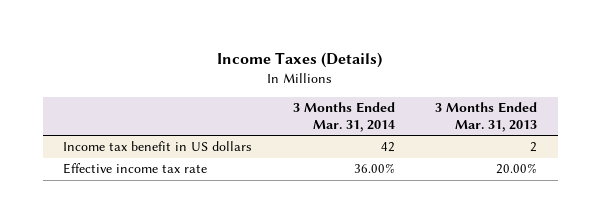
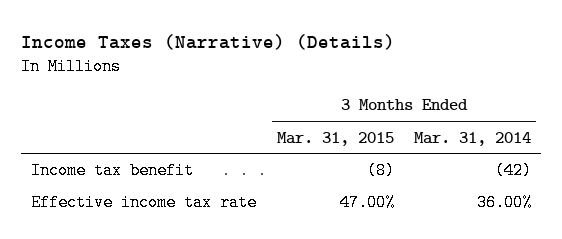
[217,52,383,69] Income Taxes (Details) -> [20,33,395,50] Income Taxes (Narrative) (Details)
[435,102,538,132] 3 Months Ended Mar. 31, 2013 -> none
none -> [276,131,394,146] Mar. 31, 2015
[63,141,253,152] Income tax benefit in US dollars -> [31,162,195,180] Income tax benefit
[380,142,395,153] 42 -> [495,162,533,180] (42)

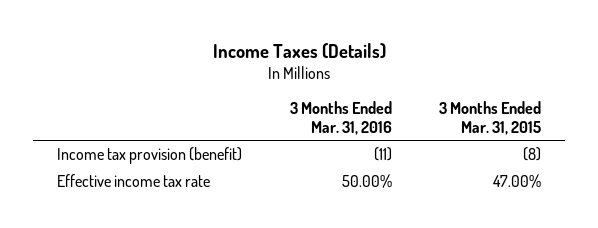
[20,33,395,50] Income Taxes (Narrative) (Details) -> [213,42,387,59] Income Taxes (Details)
[414,131,532,146] Mar. 31, 2014 -> none
none -> [289,101,392,135] 3 Months Ended Mar. 31, 2016
[31,162,195,180] Income tax benefit -> [56,147,242,165] Income tax provision (benefit)

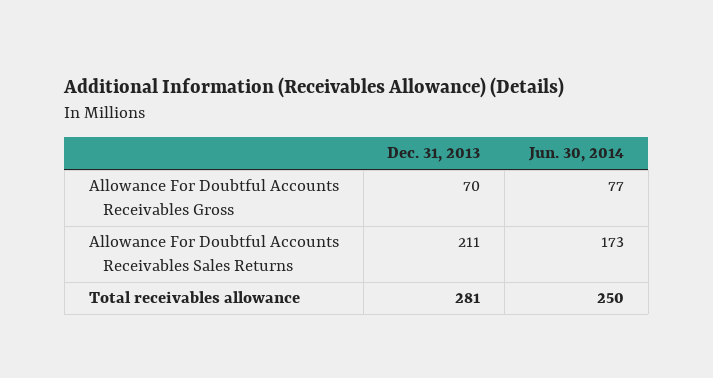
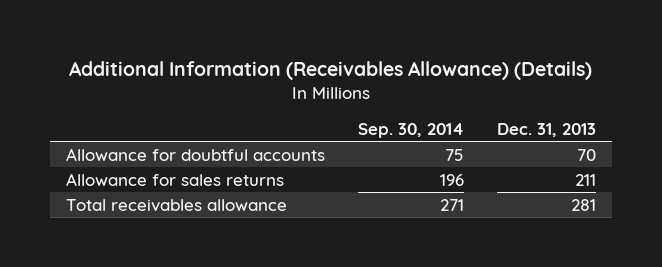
[527,147,624,163] Jun. 30, 2014 -> none
none -> [357,122,464,138] Sep. 30, 2014
[88,179,339,215] Allowance For Doubtful Accounts Receivables Gross -> [66,147,326,161] Allowance for doubtful accounts
[88,235,339,271] Allowance For Doubtful Accounts Receivables Sales Returns -> [66,172,285,186] Allowance for sales returns

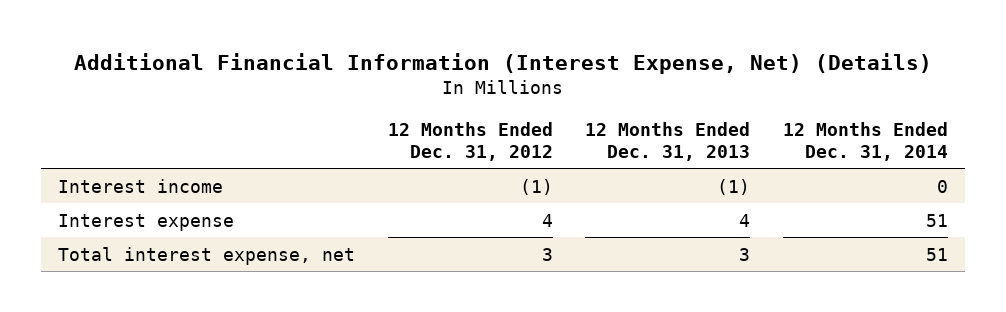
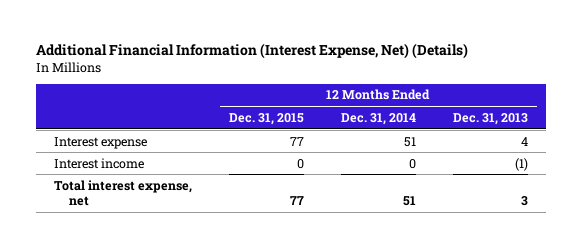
[387,121,553,161] 12 Months Ended Dec. 31, 2012 -> none
none -> [229,112,305,125] Dec. 31, 2015
[57,178,223,193] Interest income -> [54,157,145,169] Interest income

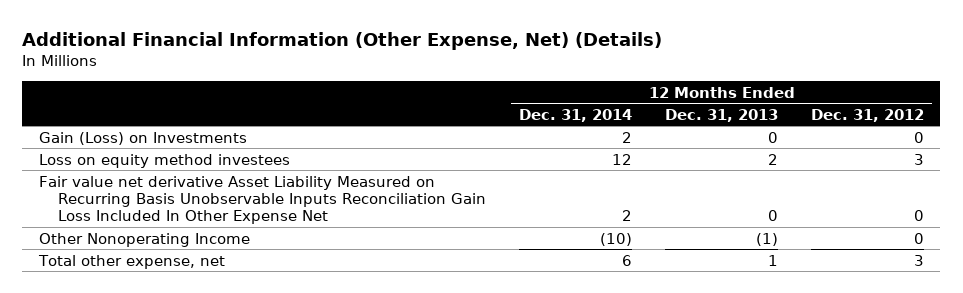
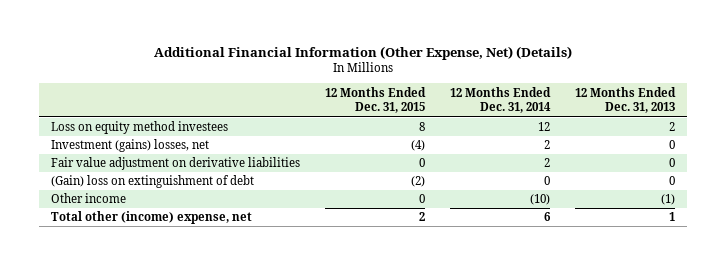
[810,108,924,122] Dec. 31, 2012 -> none
none -> [325,86,427,114] 12 Months Ended Dec. 31, 2015
[38,131,247,145] Gain (Loss) on Investments -> none
[38,175,487,225] Fair value net derivative Asset Liability Measured on Recurring Basis Unobservable Inputs Reconciliation Gain Loss Included In Other Expense Net -> none
none -> [51,139,210,153] Investment (gains) losses, net
none -> [51,157,301,171] Fair value adjustment on derivative liabilities
none -> [51,175,255,189] (Gain) loss on extinguishment of debt
[38,232,250,247] Other Nonoperating Income -> [51,193,127,204] Other income
[37,254,225,269] Total other expense, net -> [51,211,253,225] Total other (income) expense, net

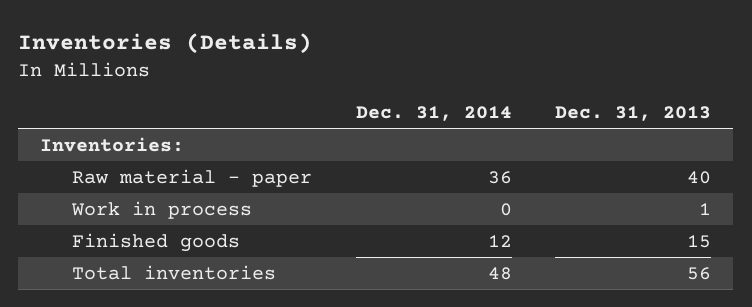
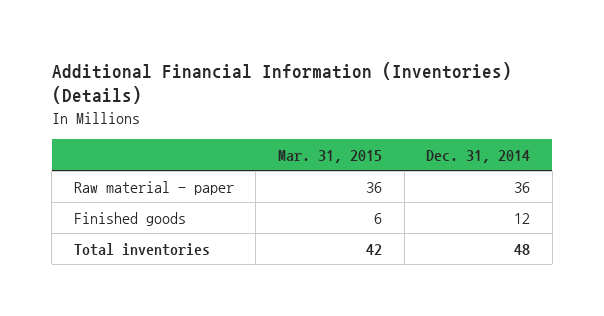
[18,33,313,55] Inventories (Details) -> [51,61,512,105] Additional Financial Information (Inventories) (Details)
[555,105,712,121] Dec. 31, 2013 -> none
none -> [278,149,383,163] Mar. 31, 2015
[40,136,185,152] Inventories: -> none
[70,200,252,219] Work in process -> none

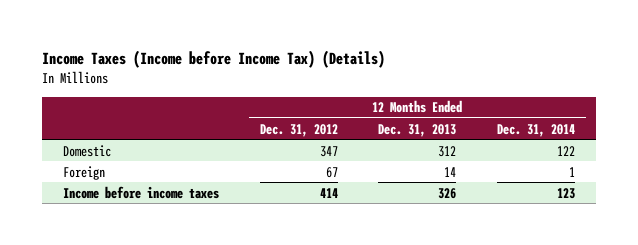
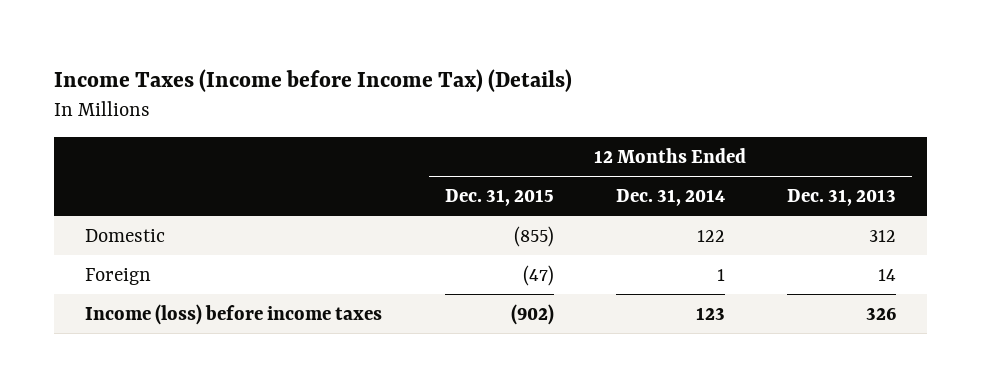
[259,123,338,137] Dec. 31, 2012 -> none
none -> [444,188,554,206] Dec. 31, 2015
[62,185,219,199] Income before income taxes -> [85,303,383,325] Income (loss) before income taxes

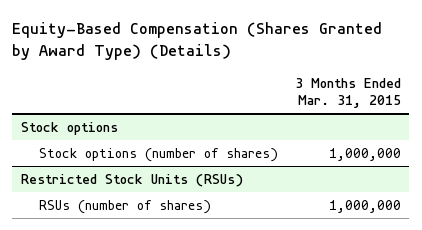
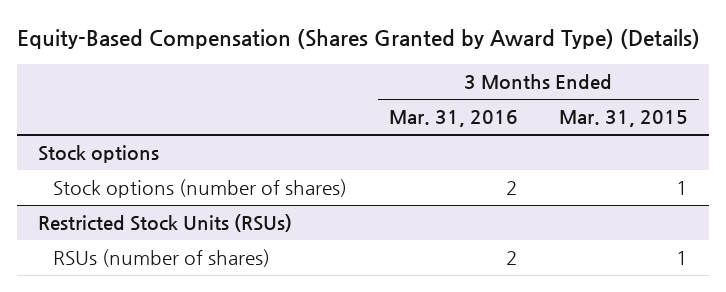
none -> [388,110,518,128] Mar. 31, 2016
[328,147,401,161] 1,000,000 -> [676,181,689,196] 1
[328,199,401,213] 1,000,000 -> [676,251,689,266] 1

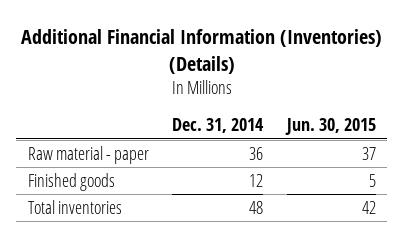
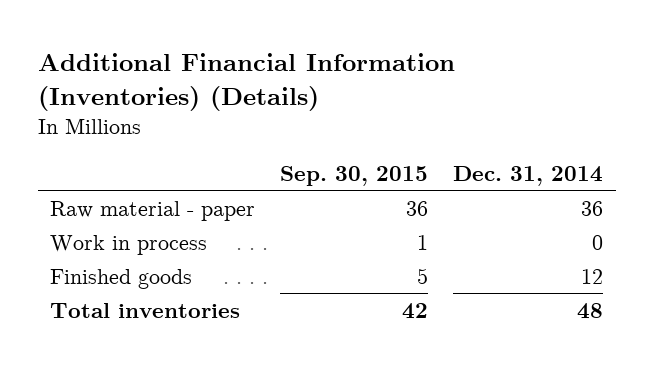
[284,118,376,136] Jun. 30, 2015 -> none
none -> [280,165,429,186] Sep. 30, 2015
none -> [50,234,208,255] Work in process

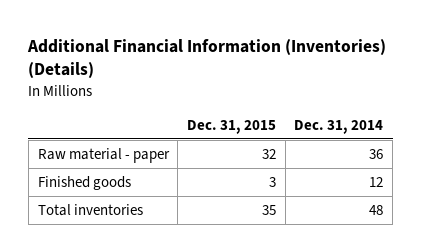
[280,165,429,186] Sep. 30, 2015 -> none
none -> [186,119,276,134] Dec. 31, 2015
[50,234,208,255] Work in process -> none

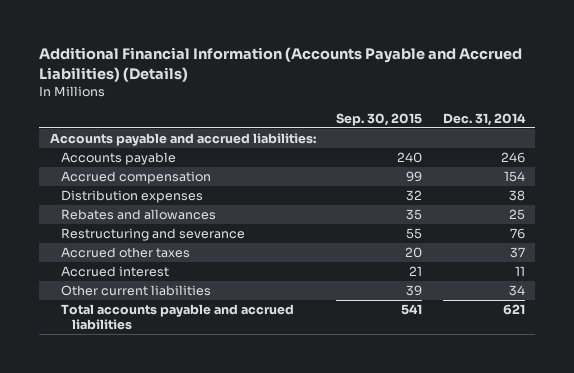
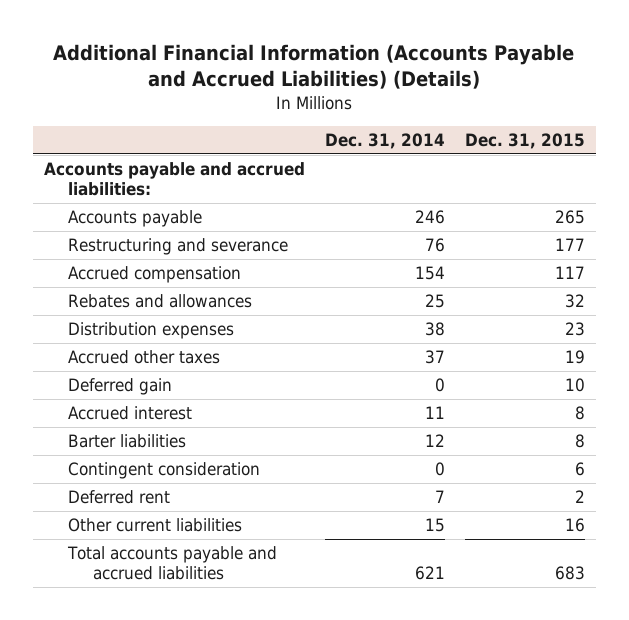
[336,112,423,126] Sep. 30, 2015 -> none
none -> [465,132,586,149] Dec. 31, 2015
[60,228,245,242] Restructuring and severance -> [68,238,289,256] Restructuring and severance
[60,190,203,204] Distribution expenses -> [68,322,235,340] Distribution expenses
none -> [68,378,173,396] Deferred gain
none -> [68,434,187,449] Barter liabilities
none -> [68,462,261,480] Contingent consideration
none -> [68,490,171,505] Deferred rent
[508,285,525,297] 34 -> [424,518,445,533] 15

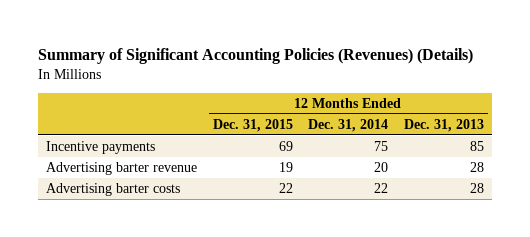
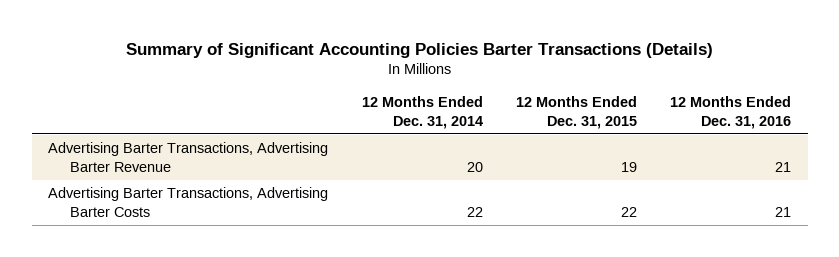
[37,47,473,64] Summary of Significant Accounting Policies (Revenues) (Details) -> [125,42,713,58] Summary of Significant Accounting Policies Barter Transactions (Details)
[404,118,485,132] Dec. 31, 2013 -> none
none -> [669,96,791,129] 12 Months Ended Dec. 31, 2016
[45,141,155,155] Incentive payments -> none
[45,162,197,176] Advertising barter revenue -> [48,142,329,172] Advertising Barter Transactions, Advertising Barter Revenue
[45,183,180,197] Advertising barter costs -> [48,187,329,217] Advertising Barter Transactions, Advertising Barter Costs

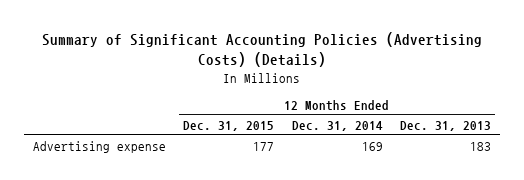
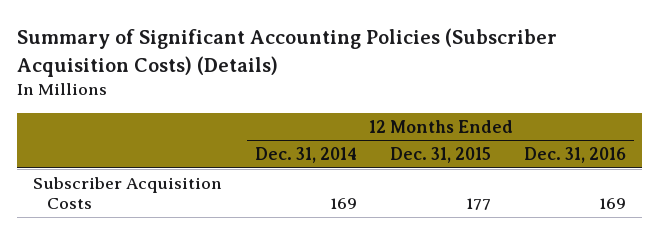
[41,32,482,68] Summary of Significant Accounting Policies (Advertising Costs) (Details) -> [17,28,558,77] Summary of Significant Accounting Policies (Subscriber Acquisition Costs) (Details)
[400,121,492,132] Dec. 31, 2013 -> none
none -> [523,146,626,163] Dec. 31, 2016
[32,141,166,154] Advertising expense -> [33,176,223,210] Subscriber Acquisition Costs

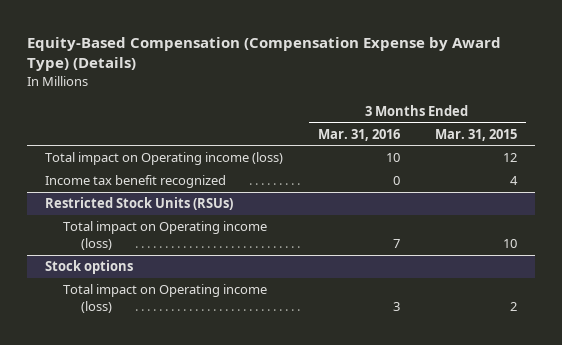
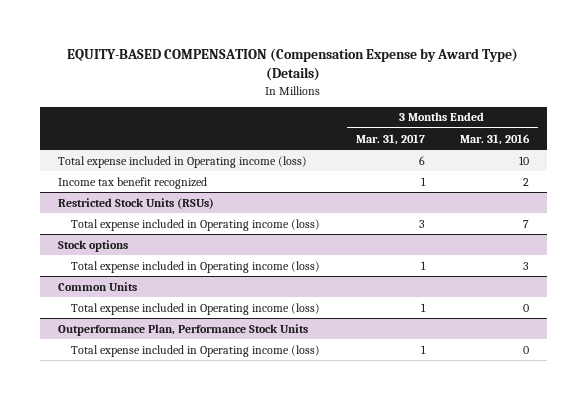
[27,36,502,72] Equity-Based Compensation (Compensation Expense by Award Type) (Details) -> [67,48,519,82] EQUITY-BASED COMPENSATION (Compensation Expense by Award Type) (Details)
[434,128,517,141] Mar. 31, 2015 -> none
none -> [355,133,425,145] Mar. 31, 2017
[44,152,283,166] Total impact on Operating income (loss) -> [58,155,308,168] Total expense included in Operating income (loss)
[392,176,400,186] 0 -> [522,177,529,186] 2
[62,221,267,251] Total impact on Operating income (loss) -> [71,218,321,231] Total expense included in Operating income (loss)
[62,284,267,314] Total impact on Operating income (loss) -> [71,260,321,273] Total expense included in Operating income (loss)
none -> [58,281,138,291] Common Units
none -> [71,302,321,315] Total expense included in Operating income (loss)
none -> [58,323,309,336] Outperformance Plan, Performance Stock Units
none -> [71,344,321,357] Total expense included in Operating income (loss)

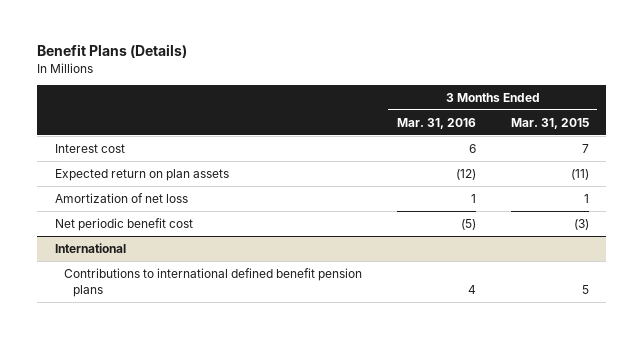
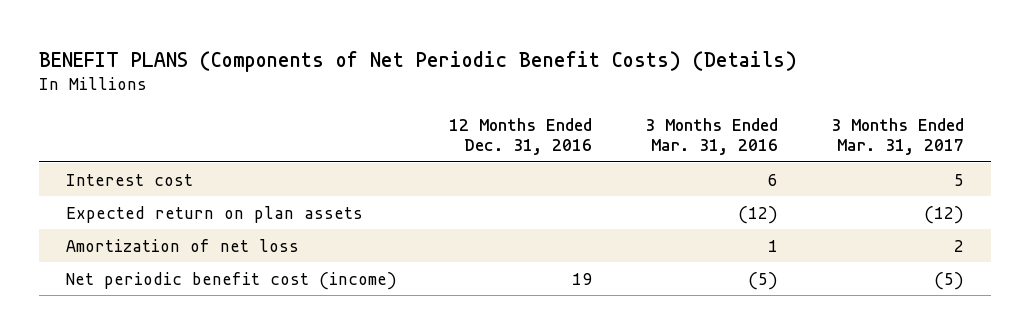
[37,44,188,59] Benefit Plans (Details) -> [39,50,798,72] BENEFIT PLANS (Components of Net Periodic Benefit Costs) (Details)
[510,117,589,129] Mar. 31, 2015 -> none
none -> [449,117,593,156] 12 Months Ended Dec. 31, 2016
none -> [831,117,965,156] 3 Months Ended Mar. 31, 2017
[54,242,126,253] International -> none
[63,267,362,297] Contributions to international defined benefit pension plans -> none
[54,217,193,231] Net periodic benefit cost -> [65,271,397,290] Net periodic benefit cost (income)

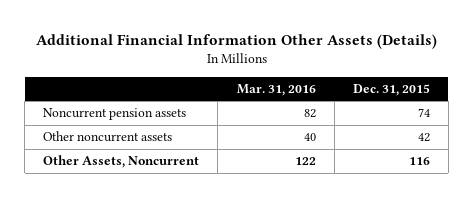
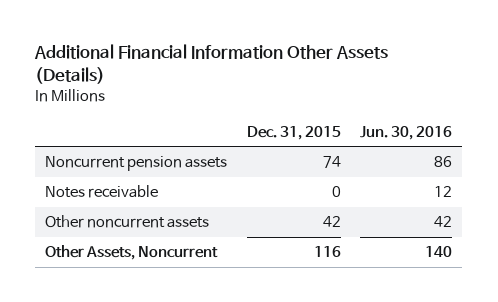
[236,83,316,96] Mar. 31, 2016 -> none
none -> [360,125,453,140] Jun. 30, 2016
none -> [45,185,159,199] Notes receivable

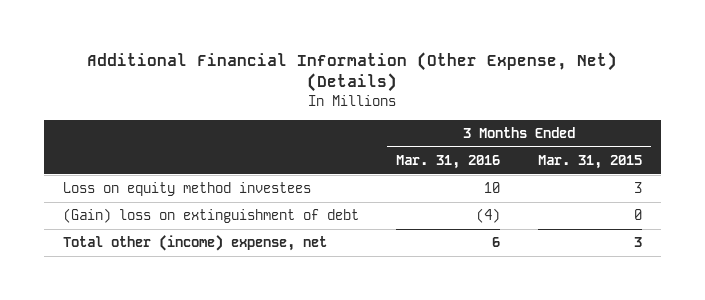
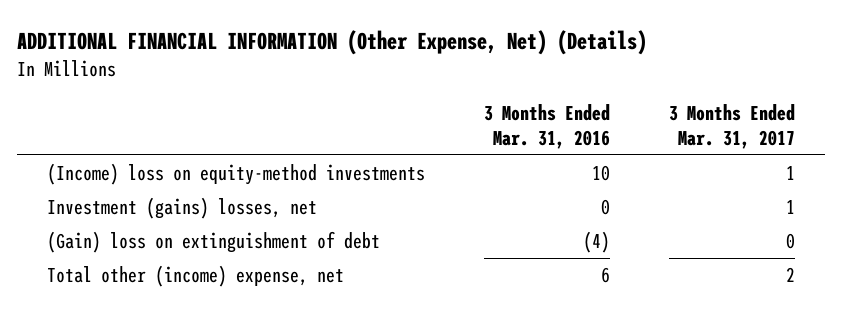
[87,51,618,93] Additional Financial Information (Other Expense, Net) (Details) -> [17,29,648,55] ADDITIONAL FINANCIAL INFORMATION (Other Expense, Net) (Details)
[538,155,643,170] Mar. 31, 2015 -> none
none -> [669,103,796,149] 3 Months Ended Mar. 31, 2017
[62,182,311,197] Loss on equity method investees -> [46,162,425,185] (Income) loss on equity-method investments
none -> [46,196,317,219] Investment (gains) losses, net

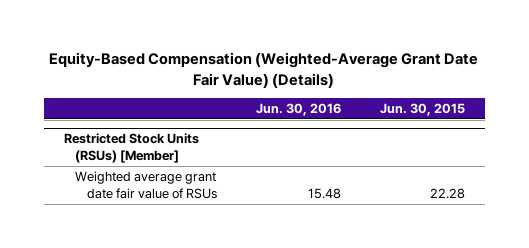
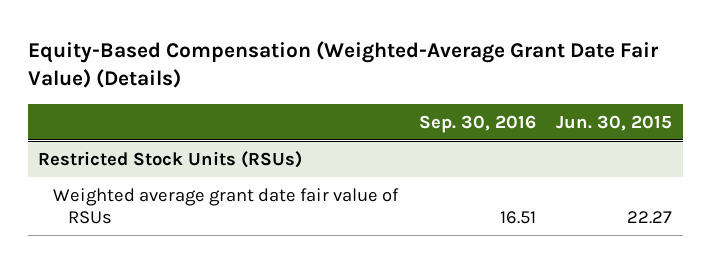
[256,102,342,116] Jun. 30, 2016 -> none
none -> [418,114,536,133] Sep. 30, 2016
[63,133,199,163] Restricted Stock Units (RSUs) [Member] -> [38,150,303,168] Restricted Stock Units (RSUs)
[430,187,466,199] 22.28 -> [627,210,673,224] 22.27

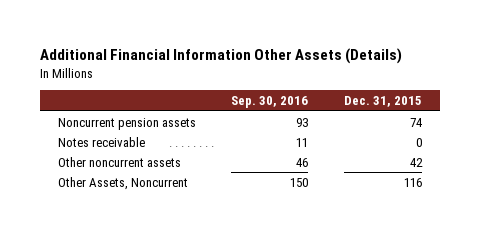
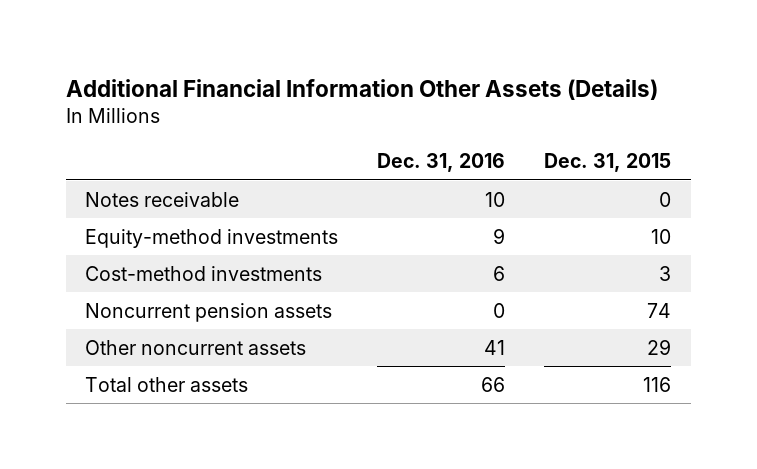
[231,96,309,109] Sep. 30, 2016 -> none
none -> [377,153,506,173] Dec. 31, 2016
none -> [85,228,339,248] Equity-method investments
none -> [85,265,323,281] Cost-method investments
[57,117,196,130] Noncurrent pension assets -> [85,302,333,322] Noncurrent pension assets
[409,157,423,167] 42 -> [647,338,672,355] 29
[57,176,188,190] Other Assets, Noncurrent -> [85,376,249,392] Total other assets

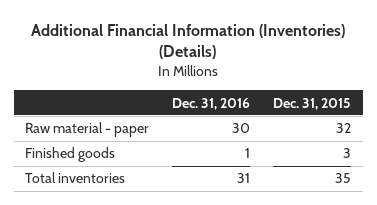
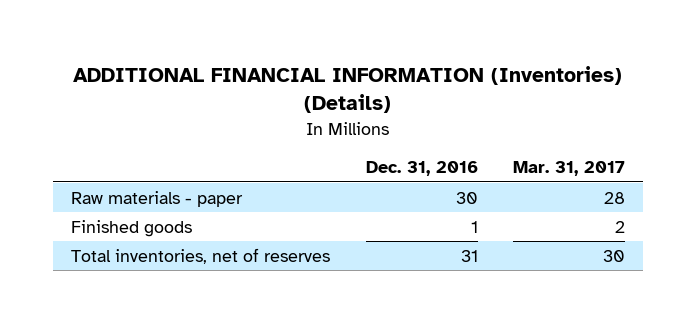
[31,23,346,60] Additional Financial Information (Inventories) (Details) -> [73,65,623,113] ADDITIONAL FINANCIAL INFORMATION (Inventories) (Details)
[273,97,352,110] Dec. 31, 2015 -> none
none -> [513,161,626,177] Mar. 31, 2017
[25,122,150,138] Raw material - paper -> [71,190,244,207] Raw materials - paper
[25,172,126,184] Total inventories -> [71,247,331,264] Total inventories, net of reserves

